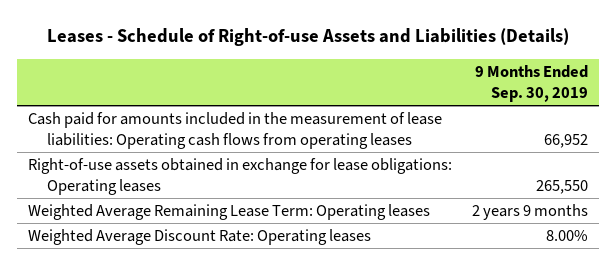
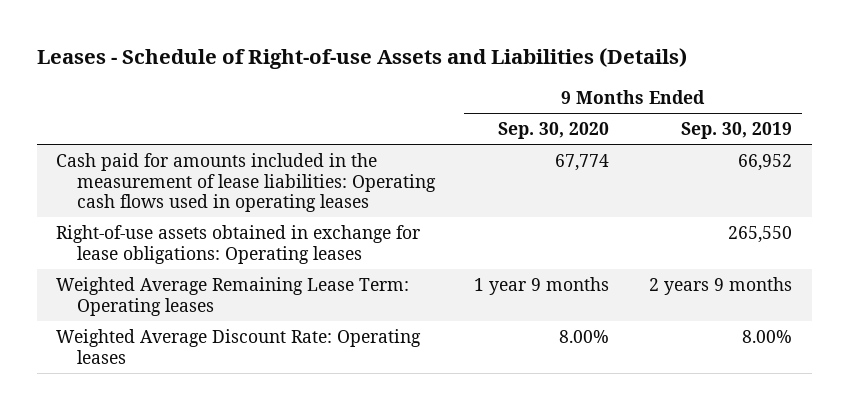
none -> [498,122,610,140] Sep. 30, 2020
[27,112,442,150] Cash paid for amounts included in the measurement of lease liabilities: Operating cash flows from operating leases -> [56,153,436,213] Cash paid for amounts included in the measurement of lease liabilities: Operating cash flows used in operating leases

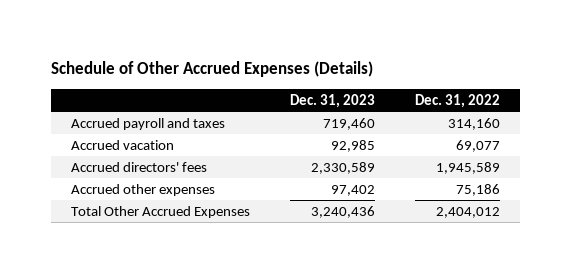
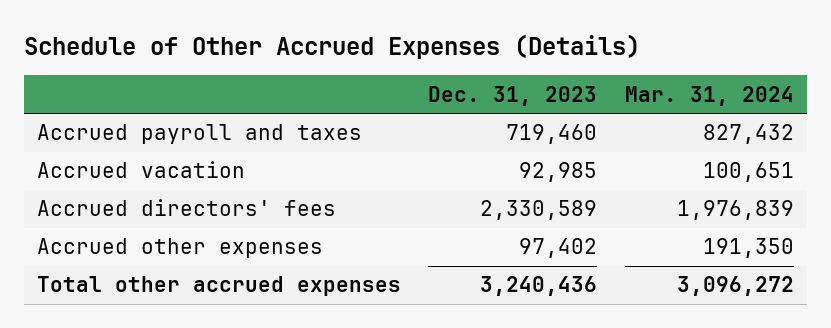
[414,93,500,108] Dec. 31, 2022 -> none
none -> [624,85,794,106] Mar. 31, 2024
[71,205,251,218] Total Other Accrued Expenses -> [37,276,402,297] Total other accrued expenses

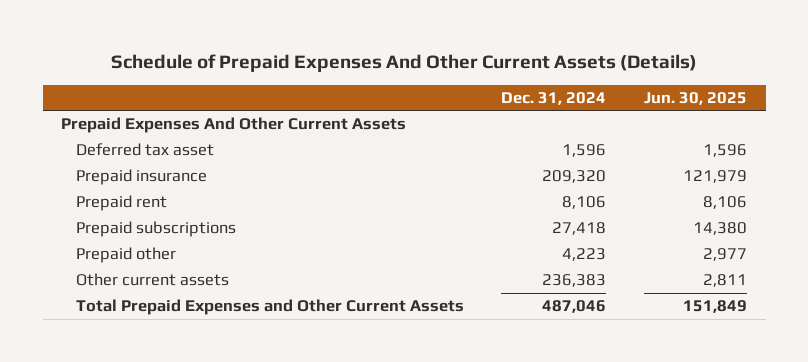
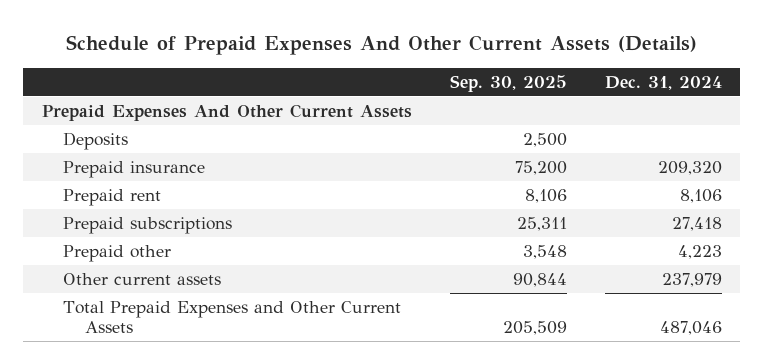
[643,91,747,105] Jun. 30, 2025 -> none
none -> [449,74,567,92] Sep. 30, 2025
[75,143,214,157] Deferred tax asset -> none
none -> [63,131,129,150] Deposits
[542,274,607,288] 236,383 -> [661,272,722,287] 237,979

